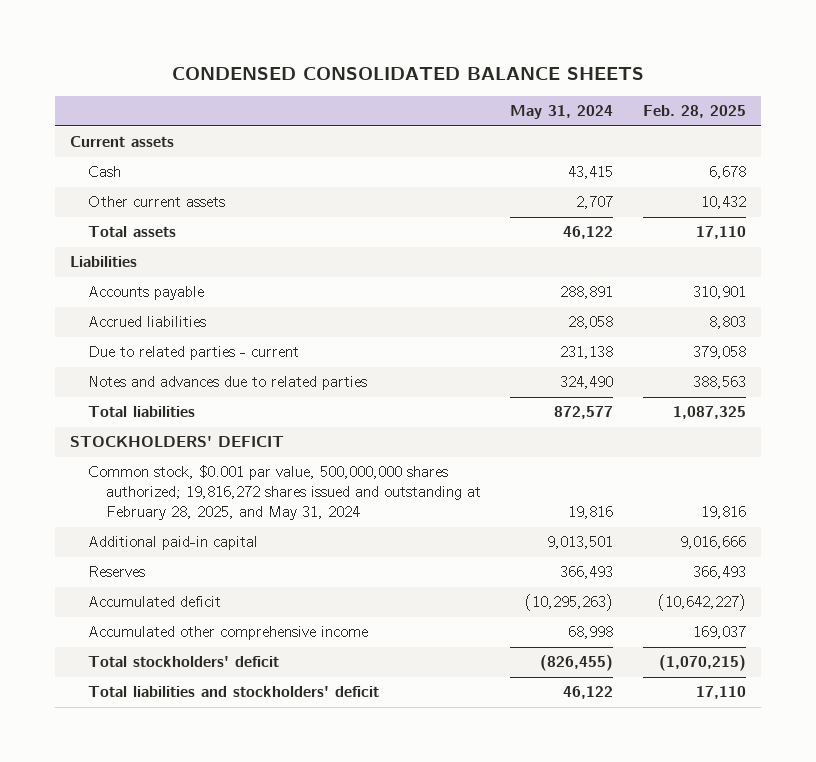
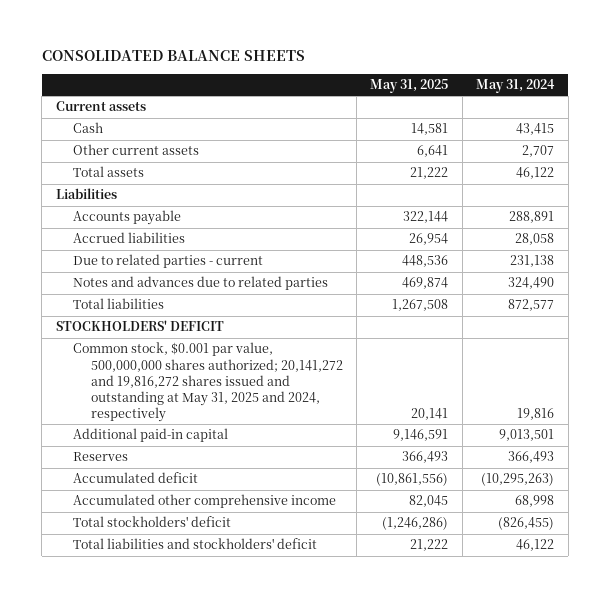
[172,67,645,81] CONDENSED CONSOLIDATED BALANCE SHEETS -> [41,50,305,62] CONSOLIDATED BALANCE SHEETS
[642,105,746,119] Feb. 28, 2025 -> none
none -> [370,79,449,94] May 31, 2025
[87,465,481,521] Common stock, $0.001 par value, 500,000,000 shares authorized; 19,816,272 shares issued and outstanding at February 28, 2025, and May 31, 2024 -> [73,342,343,423] Common stock, $0.001 par value, 500,000,000 shares authorized; 20,141,272 and 19,816,272 shares issued and outstanding at May 31, 2025 and 2024, respectively

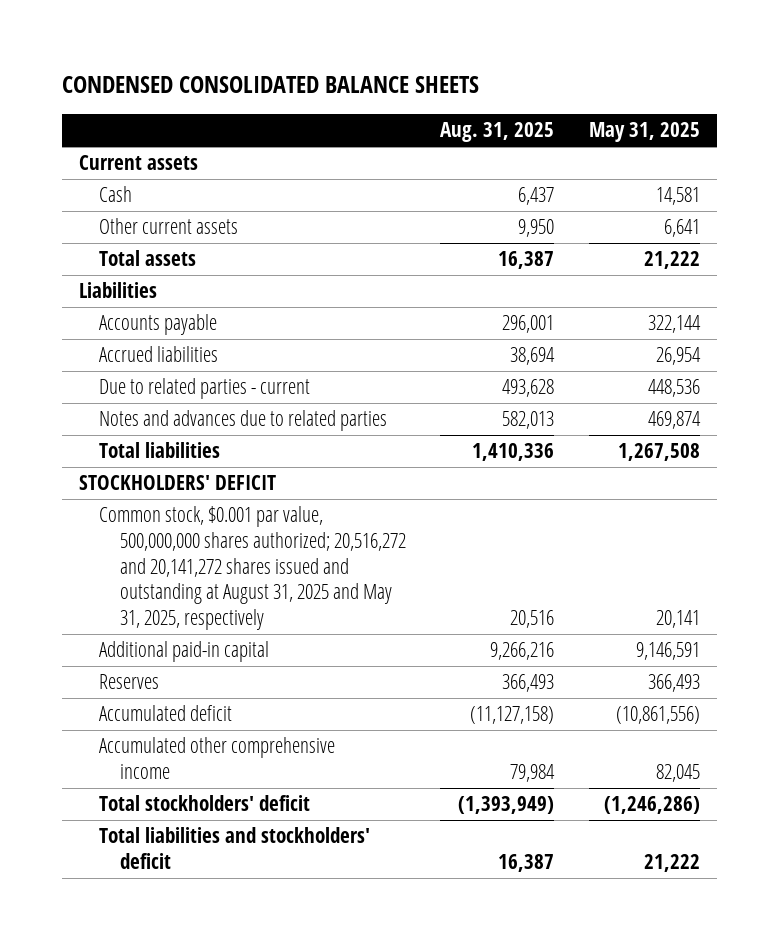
[41,50,305,62] CONSOLIDATED BALANCE SHEETS -> [61,76,479,94] CONDENSED CONSOLIDATED BALANCE SHEETS
[476,79,556,94] May 31, 2024 -> none
none -> [440,122,555,143] Aug. 31, 2025
[73,342,343,423] Common stock, $0.001 par value, 500,000,000 shares authorized; 20,141,272 and 19,816,272 shares issued and outstanding at May 31, 2025 and 2024, respectively -> [99,506,406,630] Common stock, $0.001 par value, 500,000,000 shares authorized; 20,516,272 and 20,141,272 shares issued and outstanding at August 31, 2025 and May 31, 2025, respectively

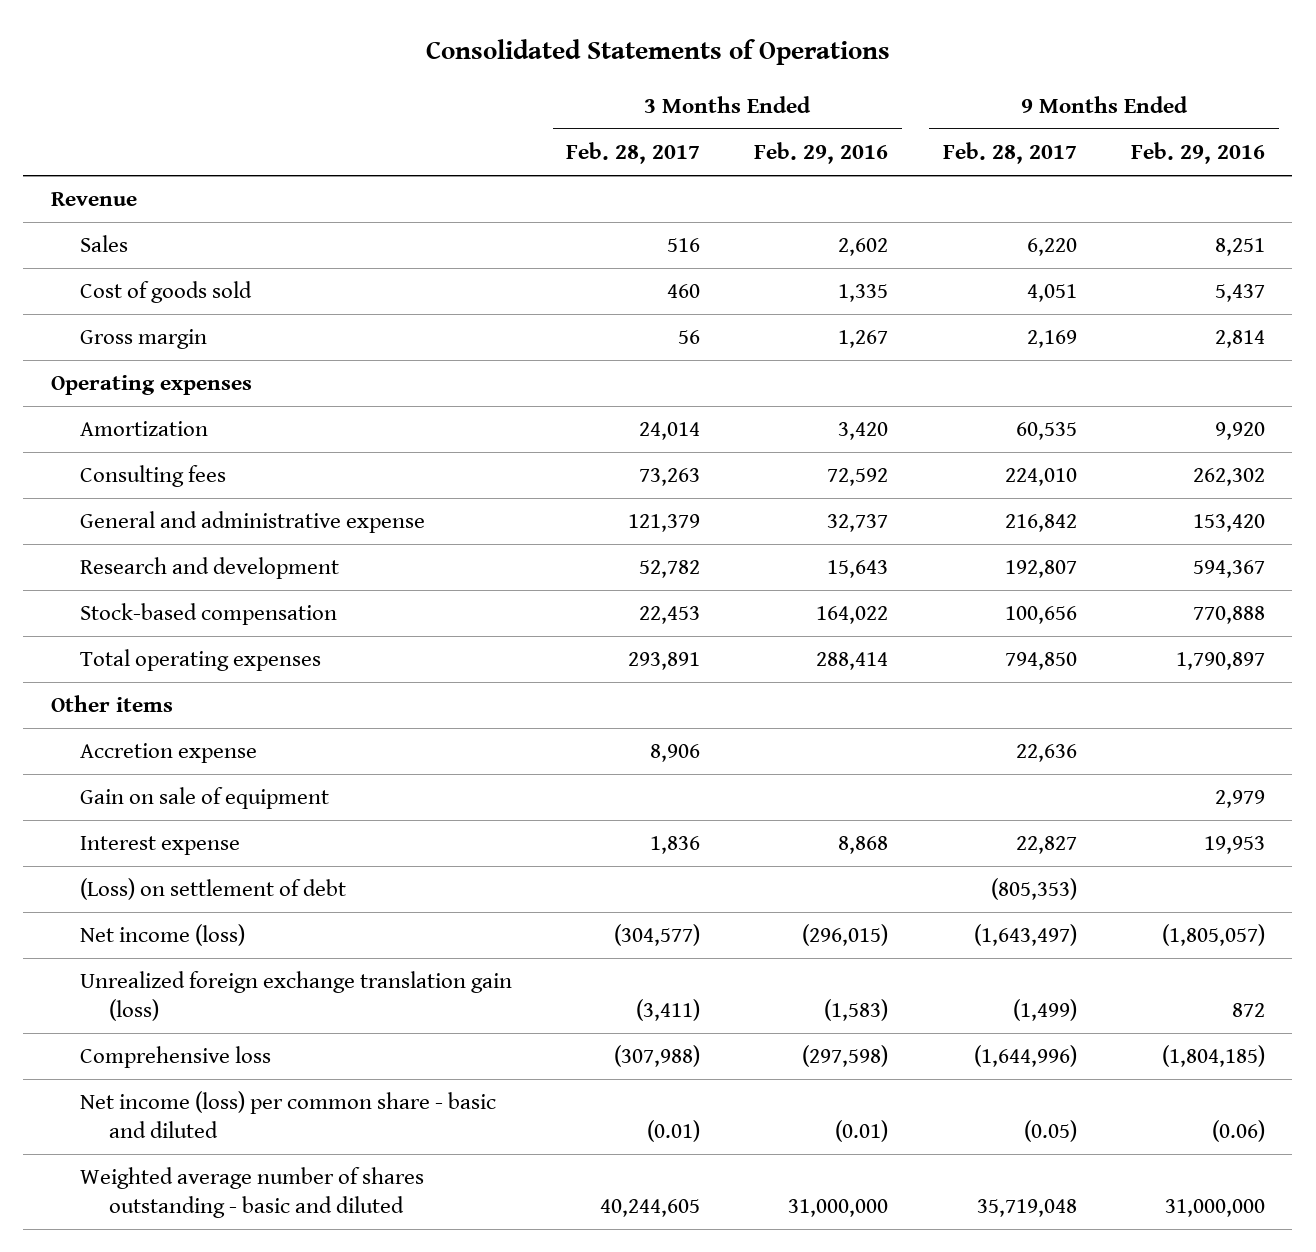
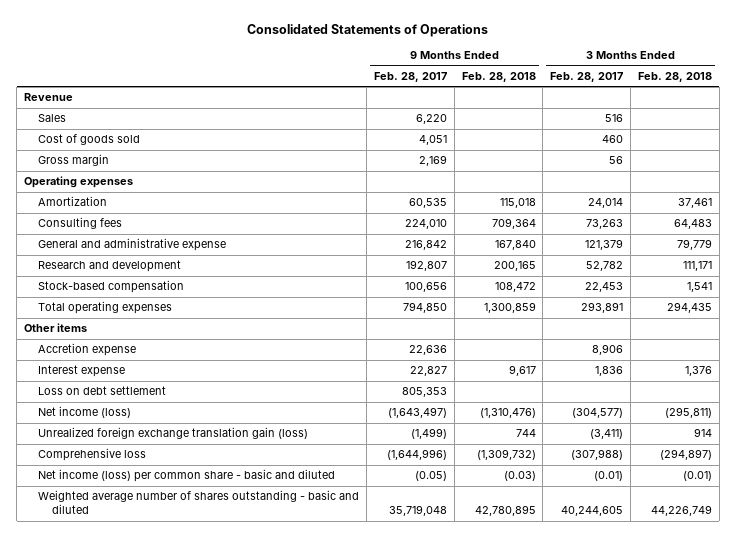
[754,142,889,165] Feb. 29, 2016 -> none
[1131,142,1266,165] Feb. 29, 2016 -> none
none -> [461,72,536,83] Feb. 28, 2018
none -> [637,72,712,83] Feb. 28, 2018
[79,787,329,810] Gain on sale of equipment -> none
[79,878,346,901] (Loss) on settlement of debt -> [38,386,167,396] Loss on debt settlement
[990,878,1077,901] (805,353) -> [401,387,447,398] 805,353

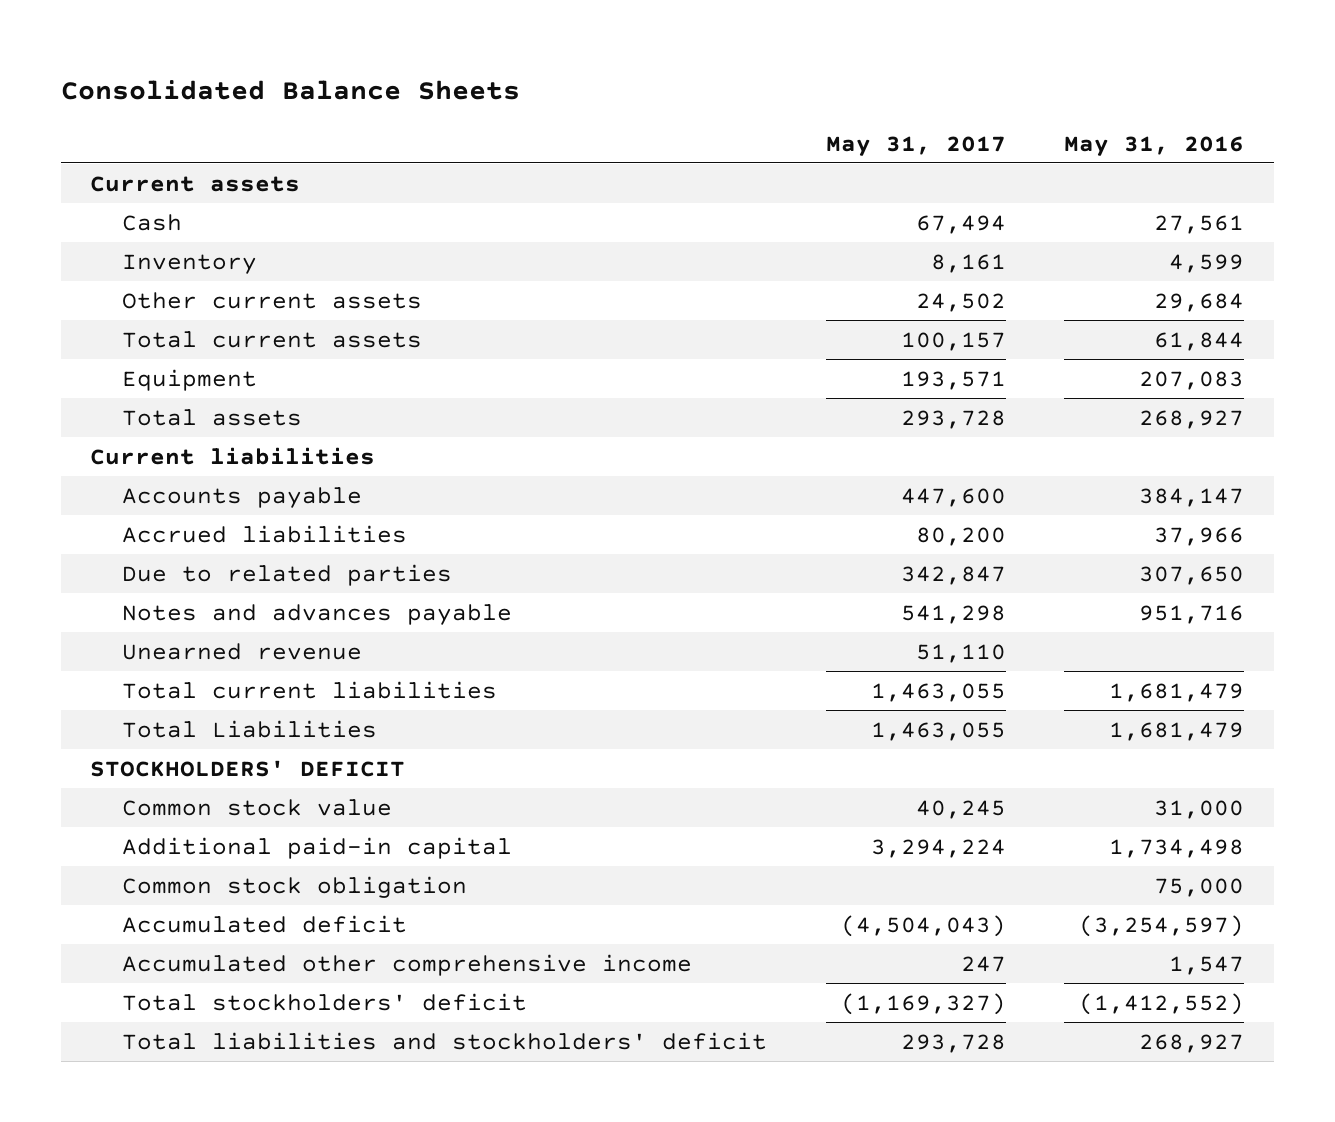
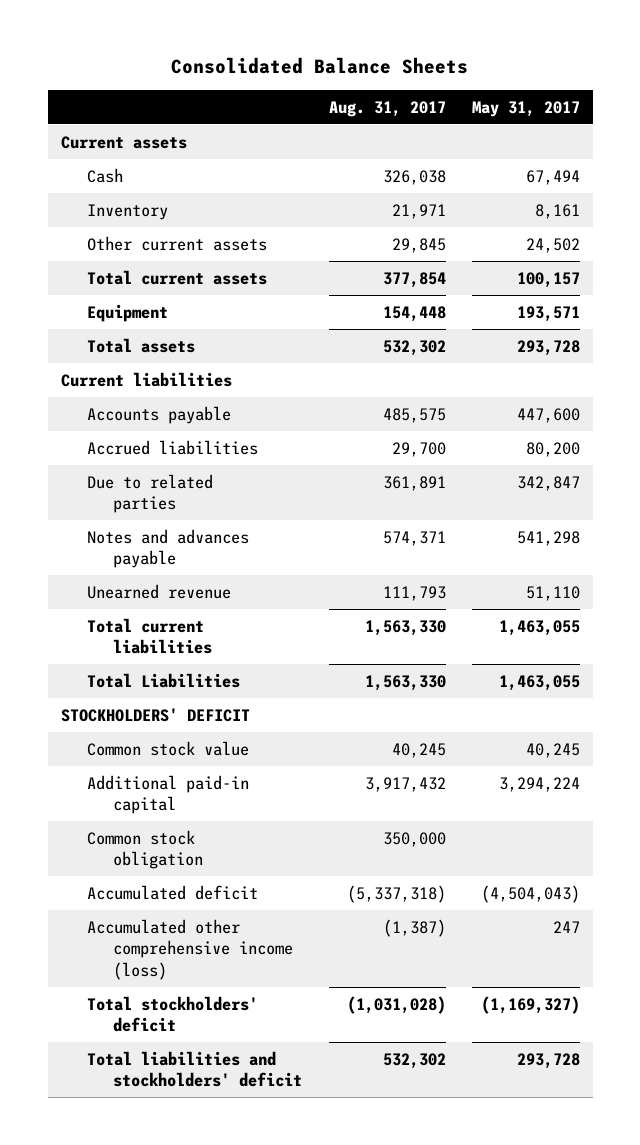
[1064,135,1245,156] May 31, 2016 -> none
none -> [328,100,446,117] Aug. 31, 2017
[122,953,693,976] Accumulated other comprehensive income -> [87,918,294,980] Accumulated other comprehensive income (loss)

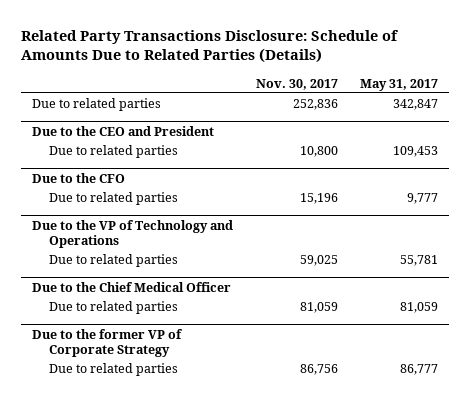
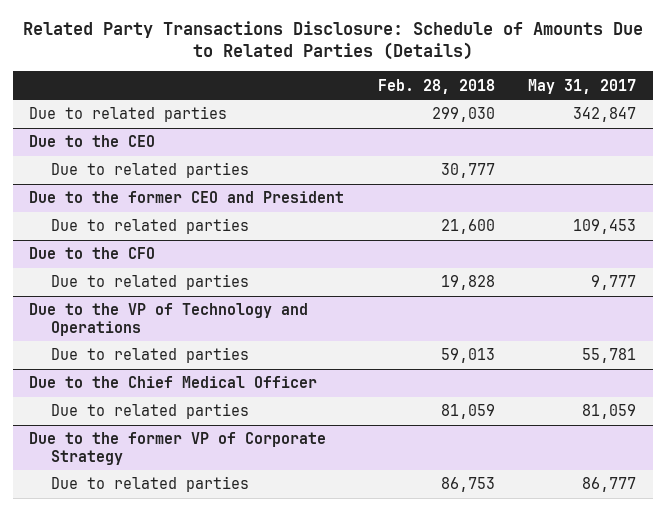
[255,78,338,90] Nov. 30, 2017 -> none
none -> [377,78,495,94] Feb. 28, 2018
none -> [29,135,156,148] Due to the CEO
none -> [50,162,249,179] Due to related parties
[32,125,215,136] Due to the CEO and President -> [29,191,345,204] Due to the former CEO and President

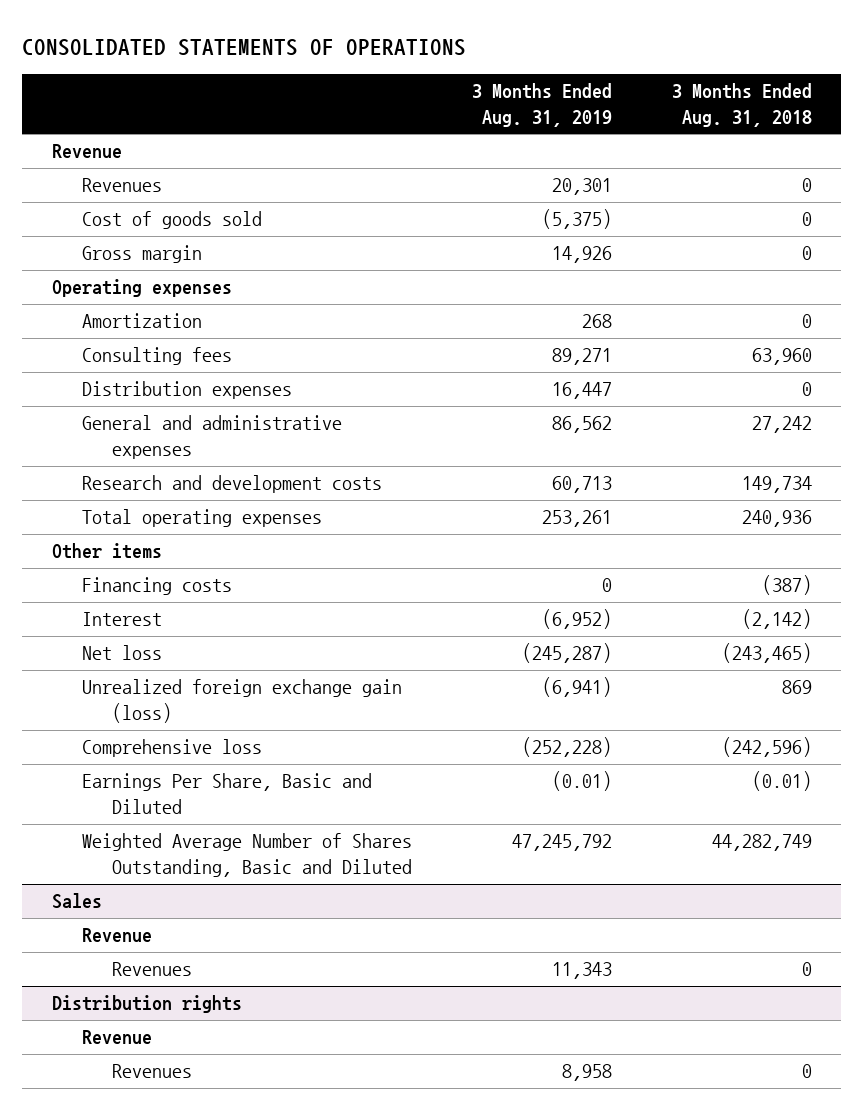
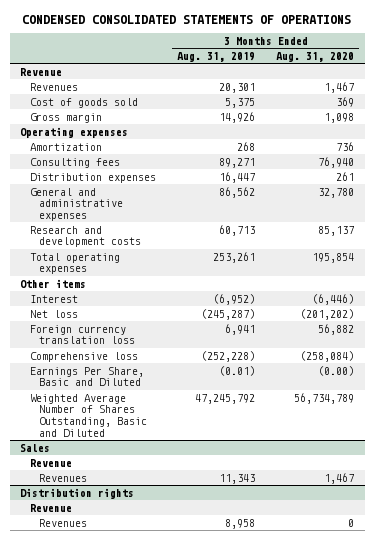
[22,38,467,56] CONSOLIDATED STATEMENTS OF OPERATIONS -> [22,14,352,24] CONDENSED CONSOLIDATED STATEMENTS OF OPERATIONS
[671,83,812,127] 3 Months Ended Aug. 31, 2018 -> none
none -> [276,51,355,62] Aug. 31, 2020
[541,209,612,230] (5,375) -> [224,97,255,108] 5,375
[82,577,233,596] Financing costs -> none
[82,679,403,724] Unrealized foreign exchange gain (loss) -> none
none -> [29,324,136,345] Foreign currency translation loss

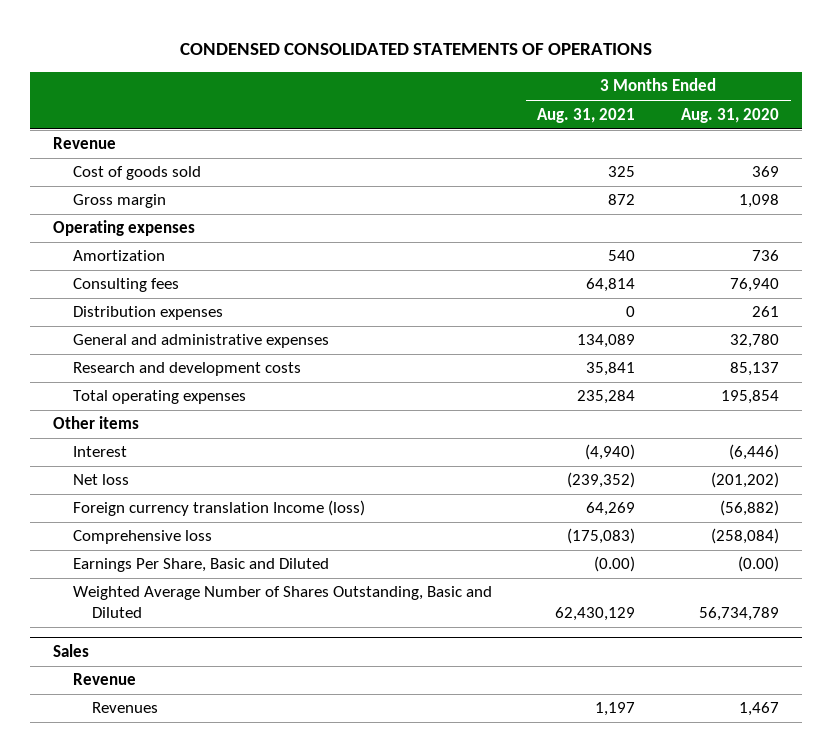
[176,51,255,62] Aug. 31, 2019 -> none
none -> [537,107,636,123] Aug. 31, 2021
[29,82,78,91] Revenues -> none
[29,324,136,345] Foreign currency translation loss -> [72,500,365,517] Foreign currency translation Income (loss)
[318,323,355,335] 56,882 -> [720,500,780,517] (56,882)
[20,487,135,499] Distribution rights -> none
[29,503,72,512] Revenue -> none
[39,518,88,527] Revenues -> none

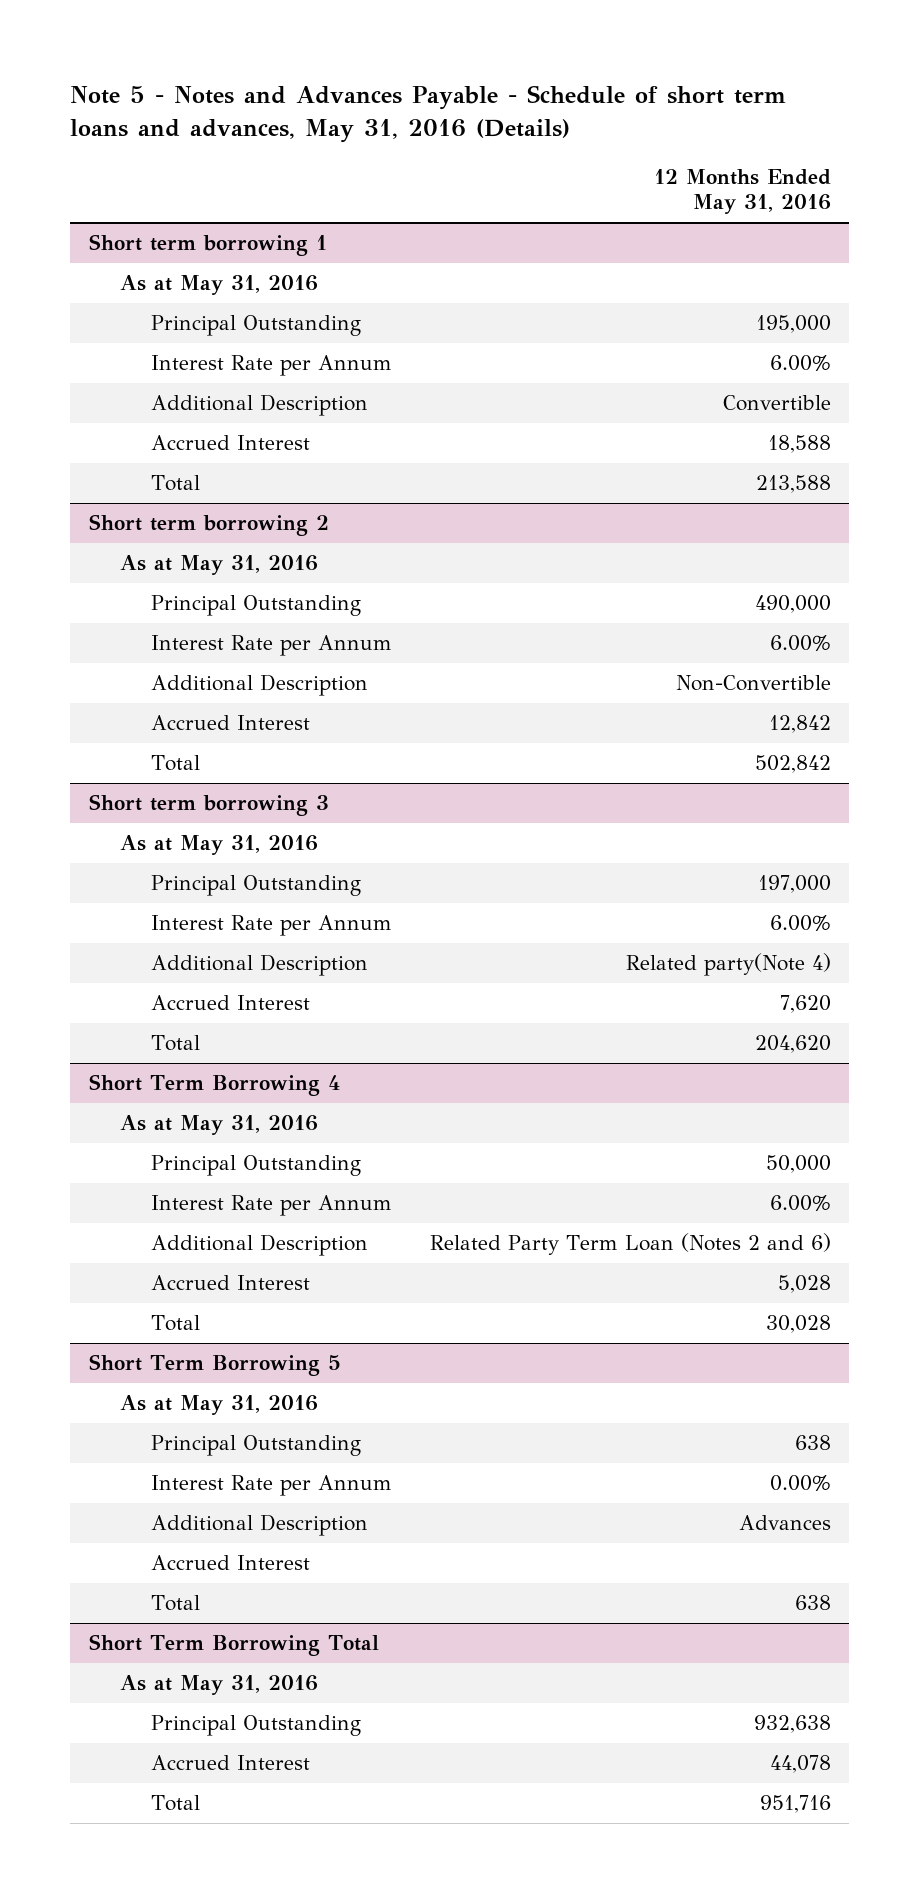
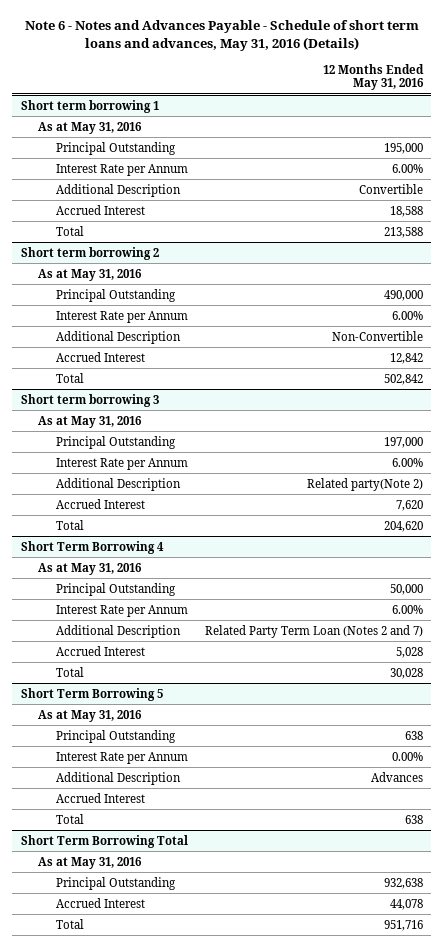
[70,84,787,143] Note 5 - Notes and Advances Payable - Schedule of short term loans and advances, May 31, 2016 (Details) -> [24,20,419,52] Note 6 - Notes and Advances Payable - Schedule of short term loans and advances, May 31, 2016 (Details)
[625,953,831,977] Related party(Note 4) -> [307,477,424,491] Related party(Note 2)
[429,1233,831,1256] Related Party Term Loan (Notes 2 and 6) -> [205,624,424,638] Related Party Term Loan (Notes 2 and 7)

